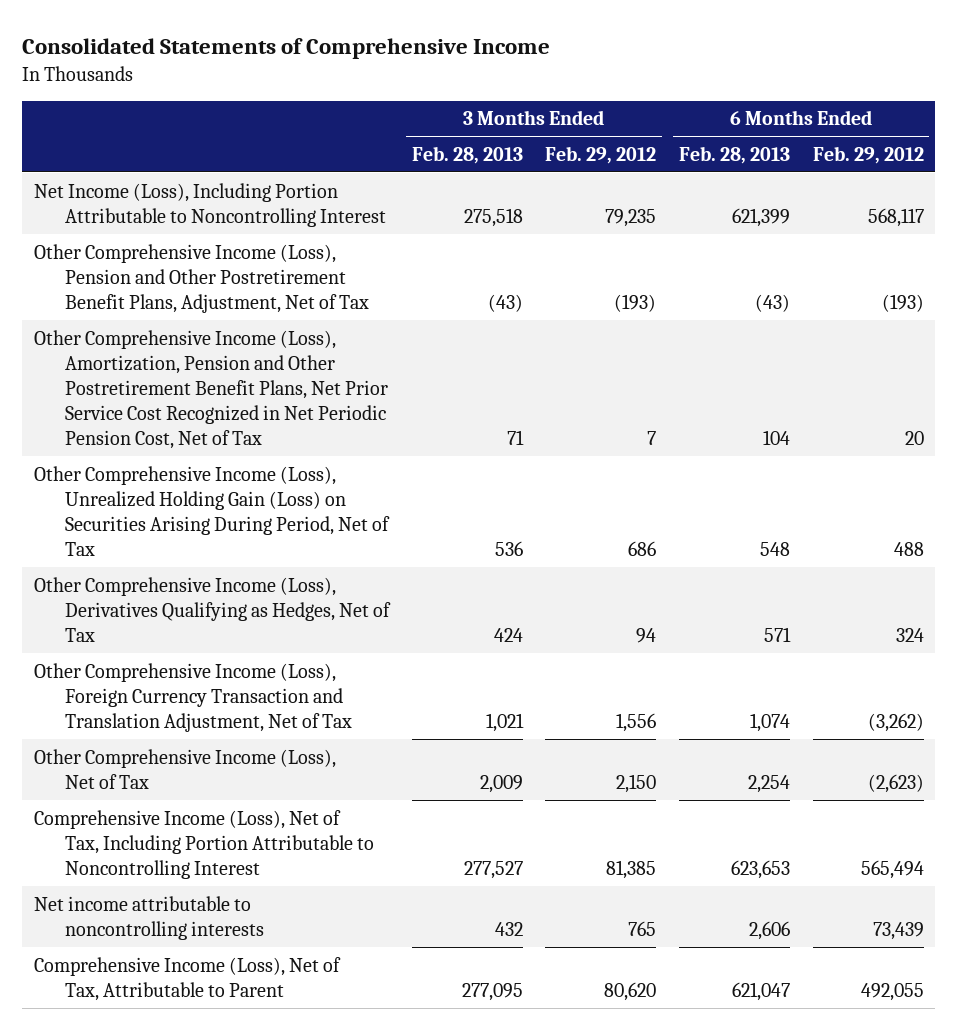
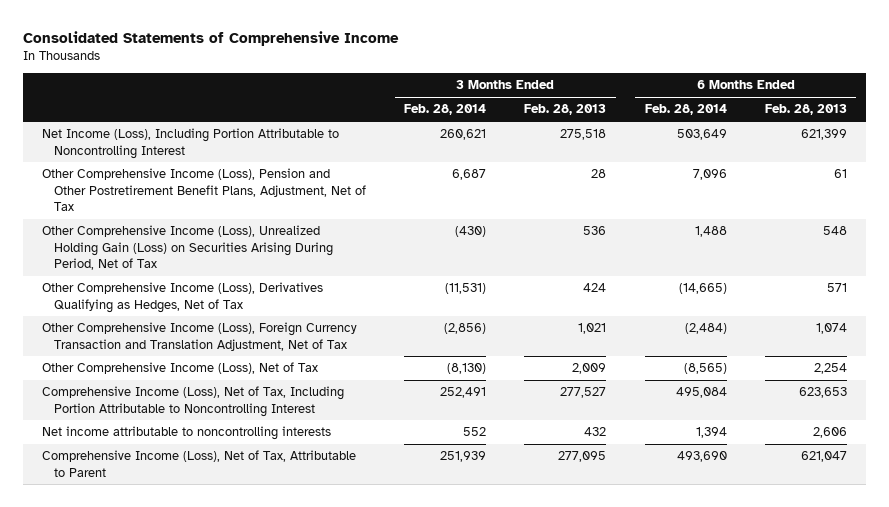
[545,145,657,164] Feb. 29, 2012 -> none
[812,145,924,164] Feb. 29, 2012 -> none
none -> [404,104,487,116] Feb. 28, 2014
none -> [644,104,727,116] Feb. 28, 2014
[33,329,388,449] Other Comprehensive Income (Loss), Amortization, Pension and Other Postretirement Benefit Plans, Net Prior Service Cost Recognized in Net Periodic Pension Cost, Net of Tax -> none
[487,293,523,312] (43) -> [591,169,607,179] 28
[755,293,791,312] (43) -> [833,169,847,179] 61

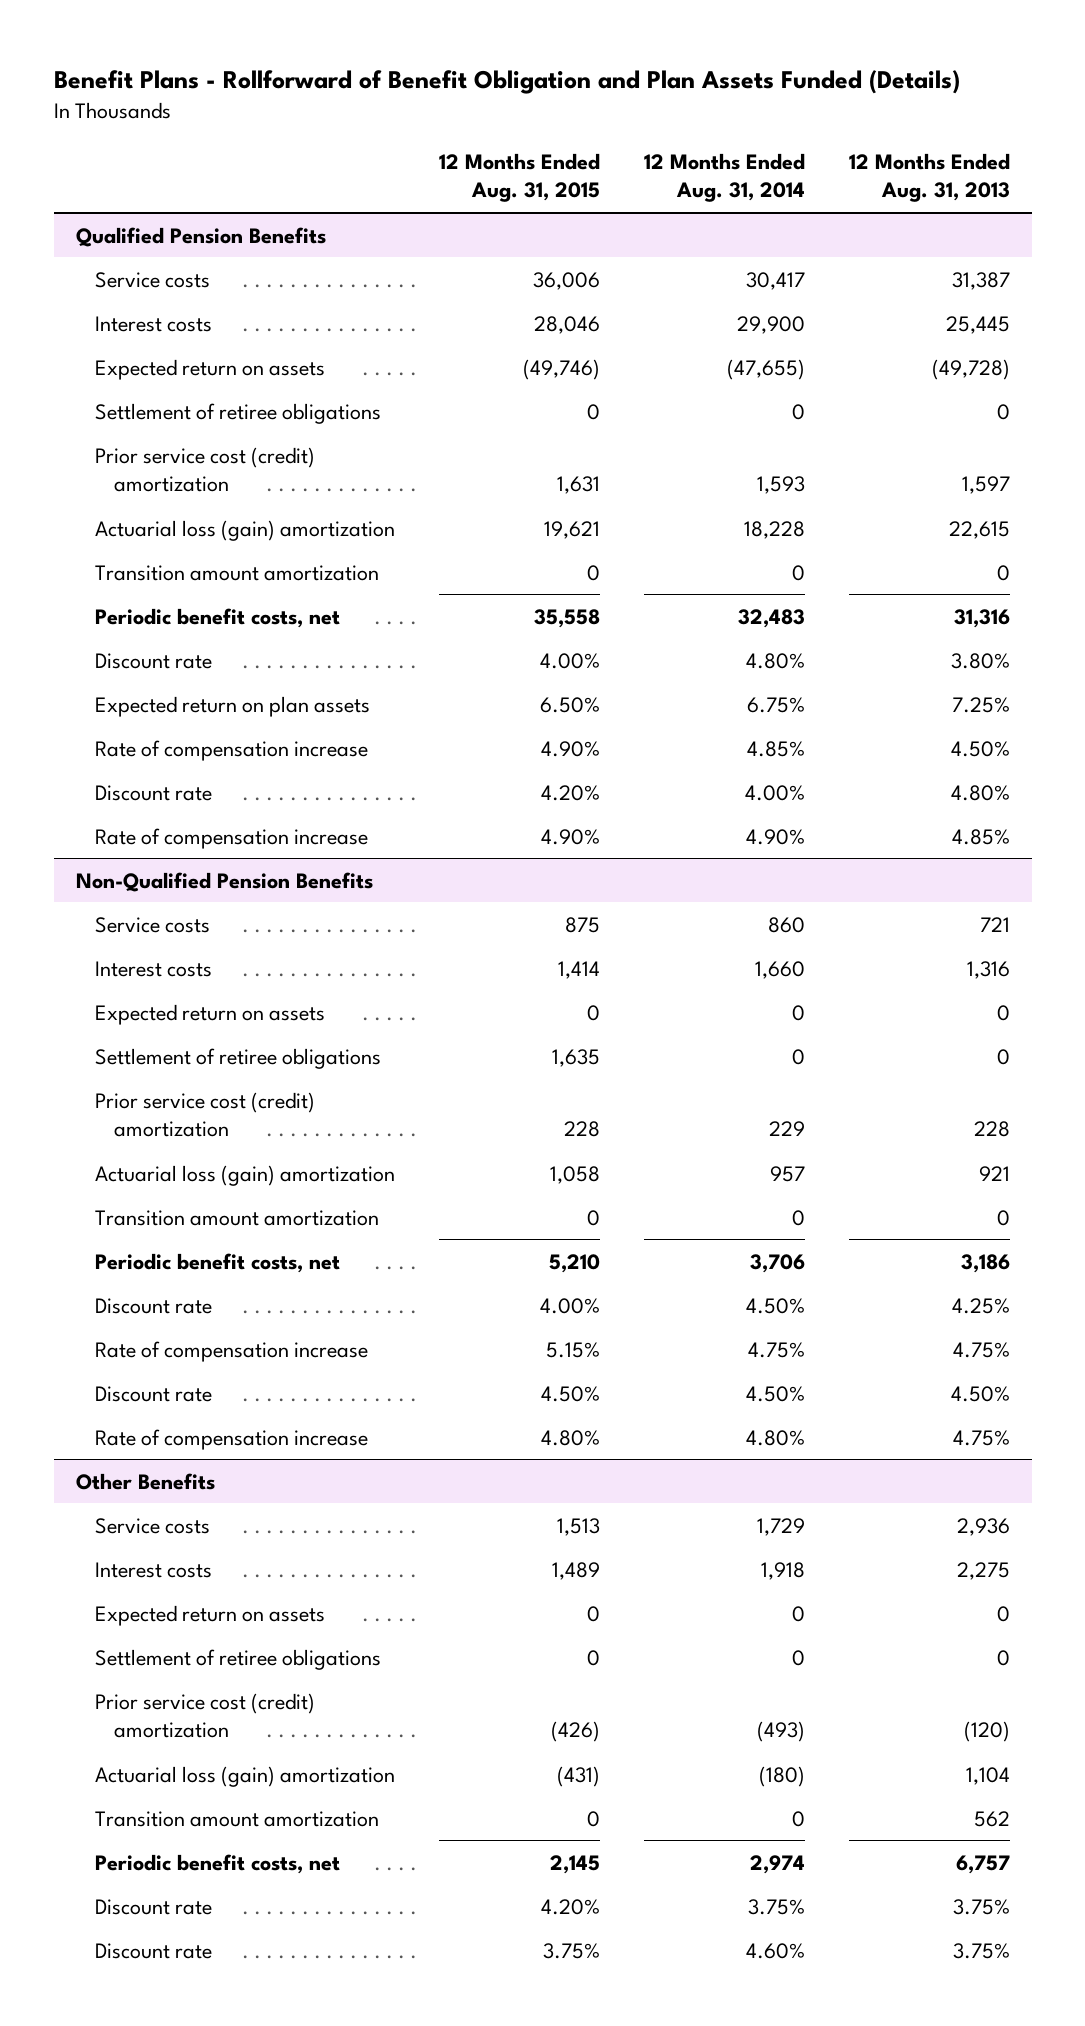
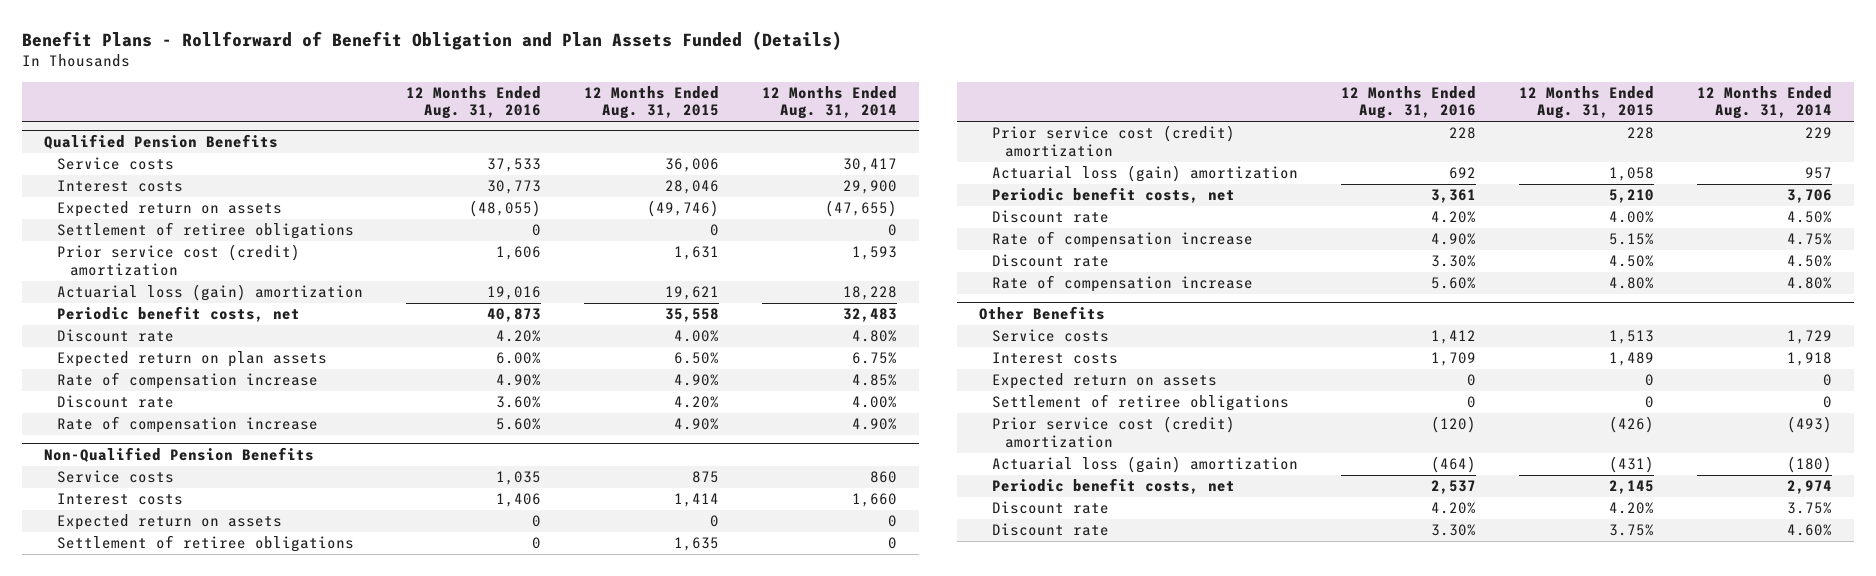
[848,153,1010,203] 12 Months Ended Aug. 31, 2013 -> none
none -> [406,85,542,120] 12 Months Ended Aug. 31, 2016
[94,564,379,581] Transition amount amortization -> none
[94,1209,379,1226] Transition amount amortization -> none
[94,1810,379,1827] Transition amount amortization -> none

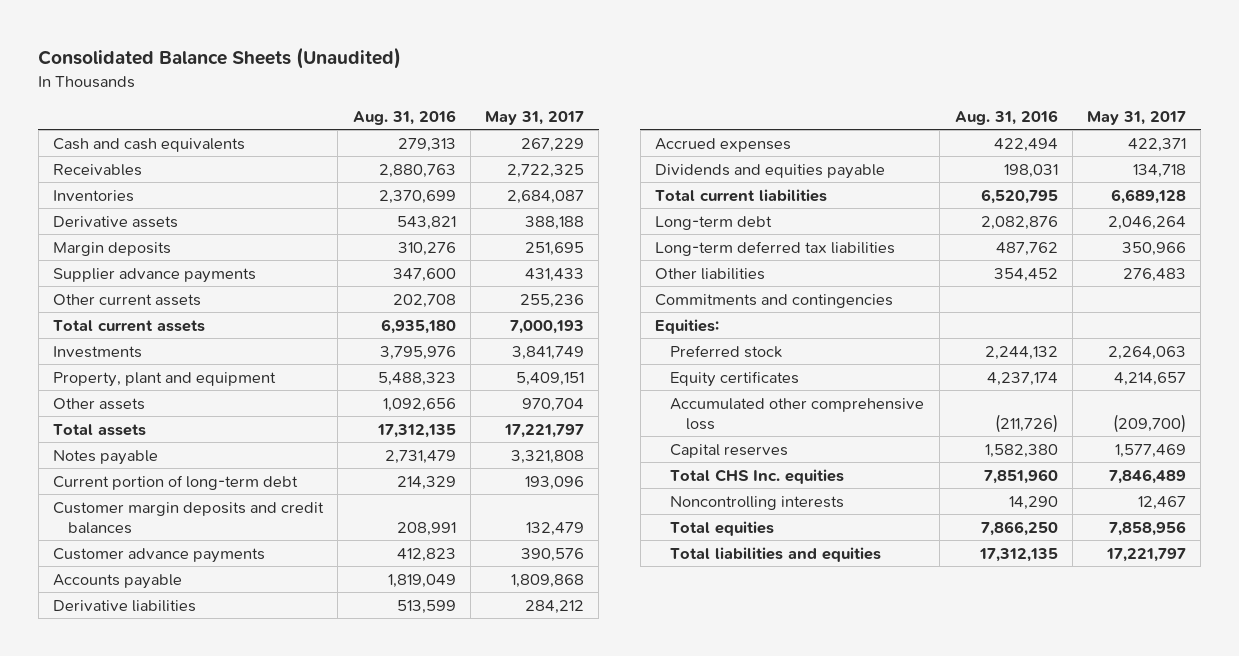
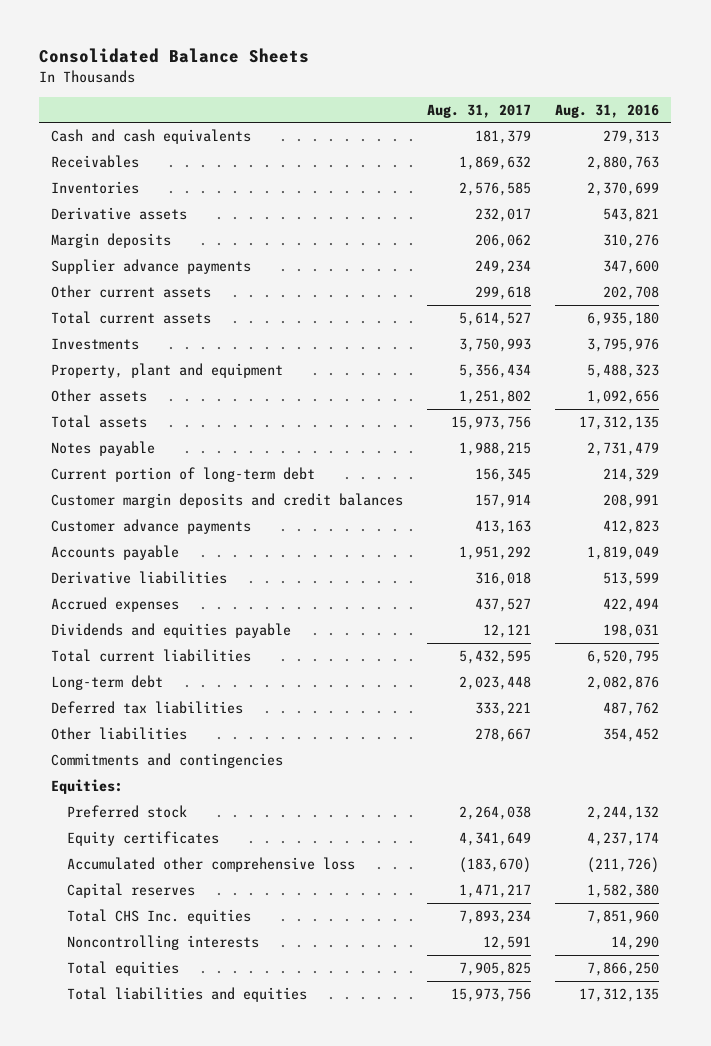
[38,47,402,70] Consolidated Balance Sheets (Unaudited) -> [39,48,310,64] Consolidated Balance Sheets
[485,111,585,126] May 31, 2017 -> none
none -> [427,103,532,118] Aug. 31, 2017
[655,240,896,256] Long-term deferred tax liabilities -> [51,700,244,714] Deferred tax liabilities

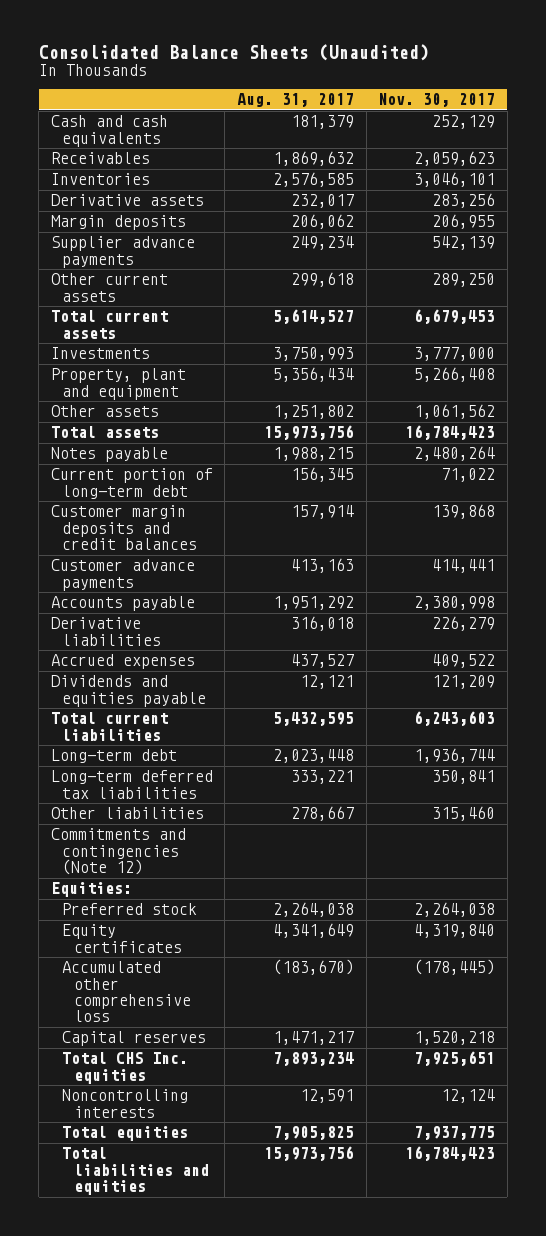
[39,48,310,64] Consolidated Balance Sheets -> [38,43,429,61] Consolidated Balance Sheets (Unaudited)
[555,103,660,118] Aug. 31, 2016 -> none
none -> [378,93,496,108] Nov. 30, 2017
[51,700,244,714] Deferred tax liabilities -> [50,770,213,799] Long-term deferred tax liabilities
[51,752,284,768] Commitments and contingencies -> [50,828,186,875] Commitments and contingencies (Note 12)

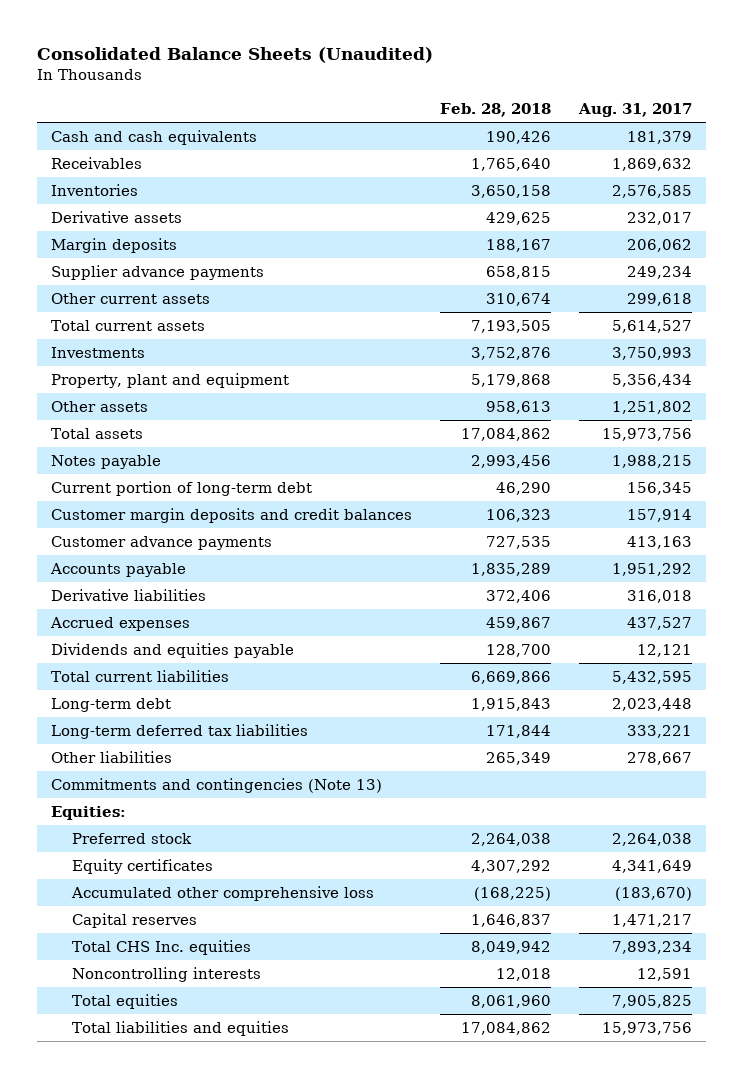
[378,93,496,108] Nov. 30, 2017 -> none
none -> [440,103,552,118] Feb. 28, 2018
[50,828,186,875] Commitments and contingencies (Note 12) -> [51,777,383,793] Commitments and contingencies (Note 13)

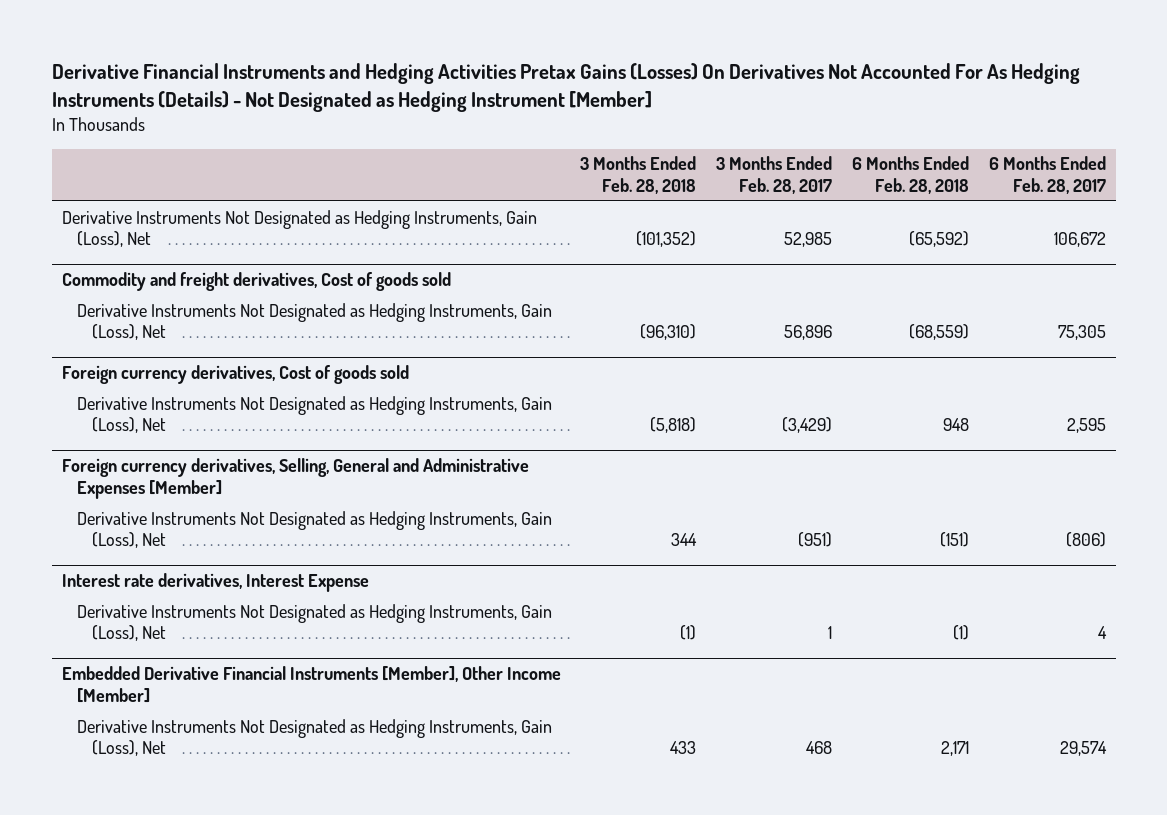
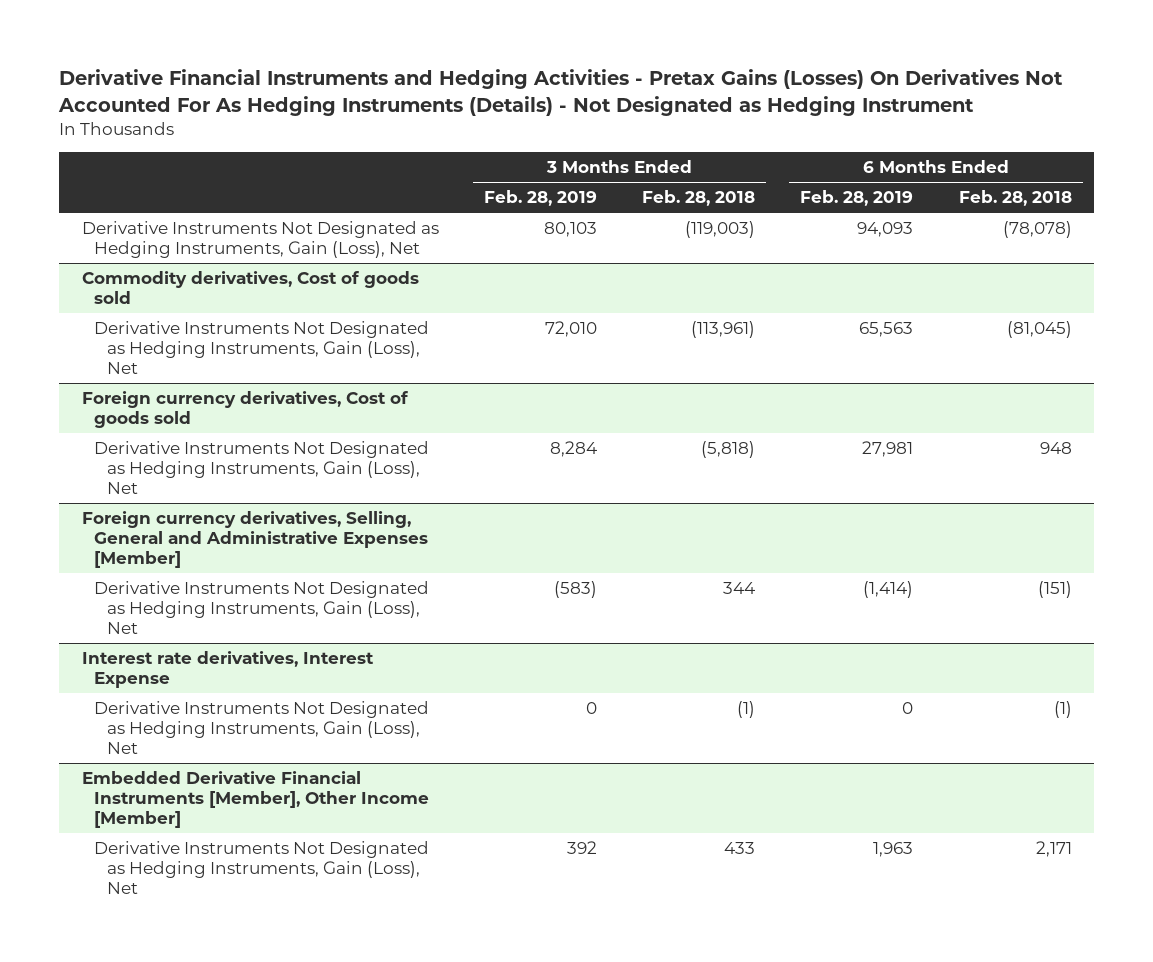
[51,63,1080,112] Derivative Financial Instruments and Hedging Activities Pretax Gains (Losses) On Derivatives Not Accounted For As Hedging Instruments (Details) - Not Designated as Hedging Instrument [Member] -> [58,69,1064,116] Derivative Financial Instruments and Hedging Activities - Pretax Gains (Losses) On Derivatives Not Accounted For As Hedging Instruments (Details) - Not Designated as Hedging Instrument
[716,156,833,194] 3 Months Ended Feb. 28, 2017 -> none
[988,156,1106,194] 6 Months Ended Feb. 28, 2017 -> none
none -> [483,190,597,207] Feb. 28, 2019
none -> [800,190,914,207] Feb. 28, 2019
[636,231,697,248] (101,352) -> [685,220,756,238] (119,003)
[908,231,969,248] (65,592) -> [1002,220,1072,238] (78,078)
[61,272,451,292] Commodity and freight derivatives, Cost of goods sold -> [81,270,419,304] Commodity derivatives, Cost of goods sold
[640,324,697,341] (96,310) -> [691,320,756,338] (113,961)
[908,324,969,341] (68,559) -> [1006,320,1072,338] (81,045)

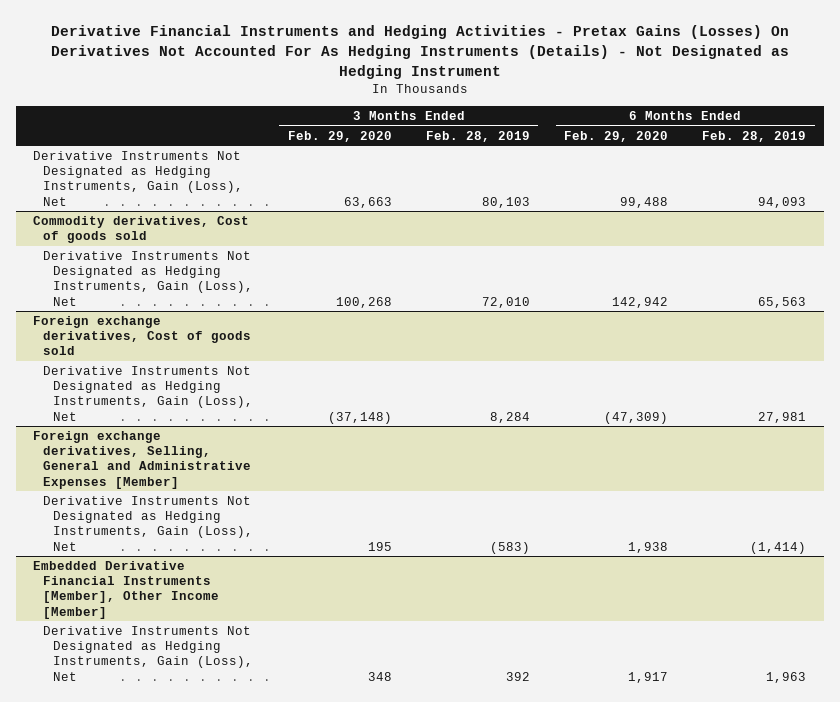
[642,190,756,207] Feb. 28, 2018 -> none
[958,190,1072,207] Feb. 28, 2018 -> none
none -> [287,130,392,142] Feb. 29, 2020
none -> [564,130,669,142] Feb. 29, 2020
[81,390,409,428] Foreign currency derivatives, Cost of goods sold -> [33,316,252,356] Foreign exchange derivatives, Cost of goods sold
[81,510,429,568] Foreign currency derivatives, Selling, General and Administrative Expenses [Member] -> [33,431,252,489] Foreign exchange derivatives, Selling, General and Administrative Expenses [Member]
[81,650,374,688] Interest rate derivatives, Interest Expense -> none
[94,700,430,754] Derivative Instruments Not Designated as Hedging Instruments, Gain (Loss), Net -> none

